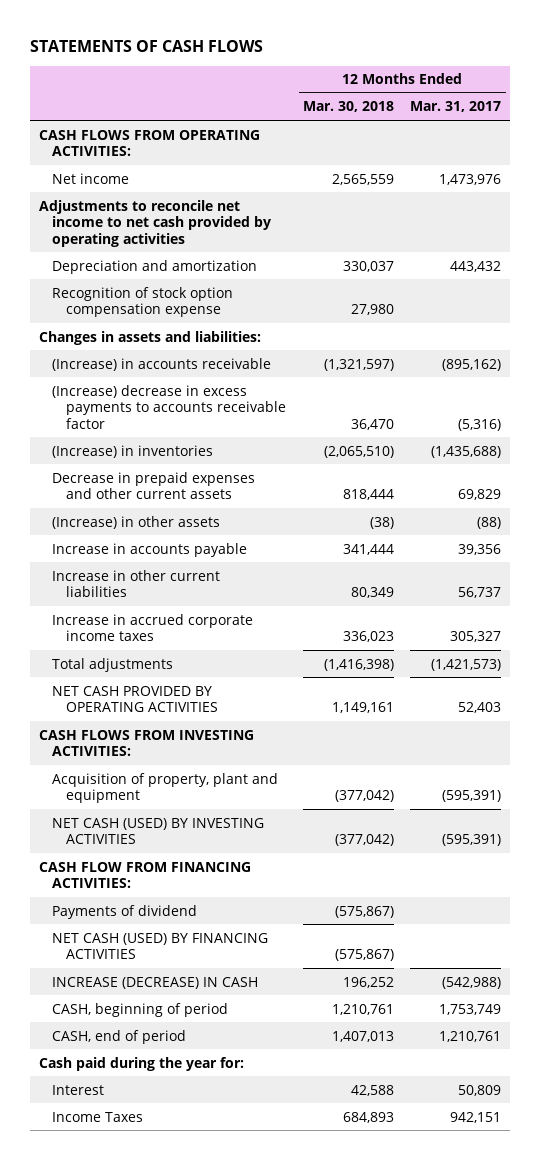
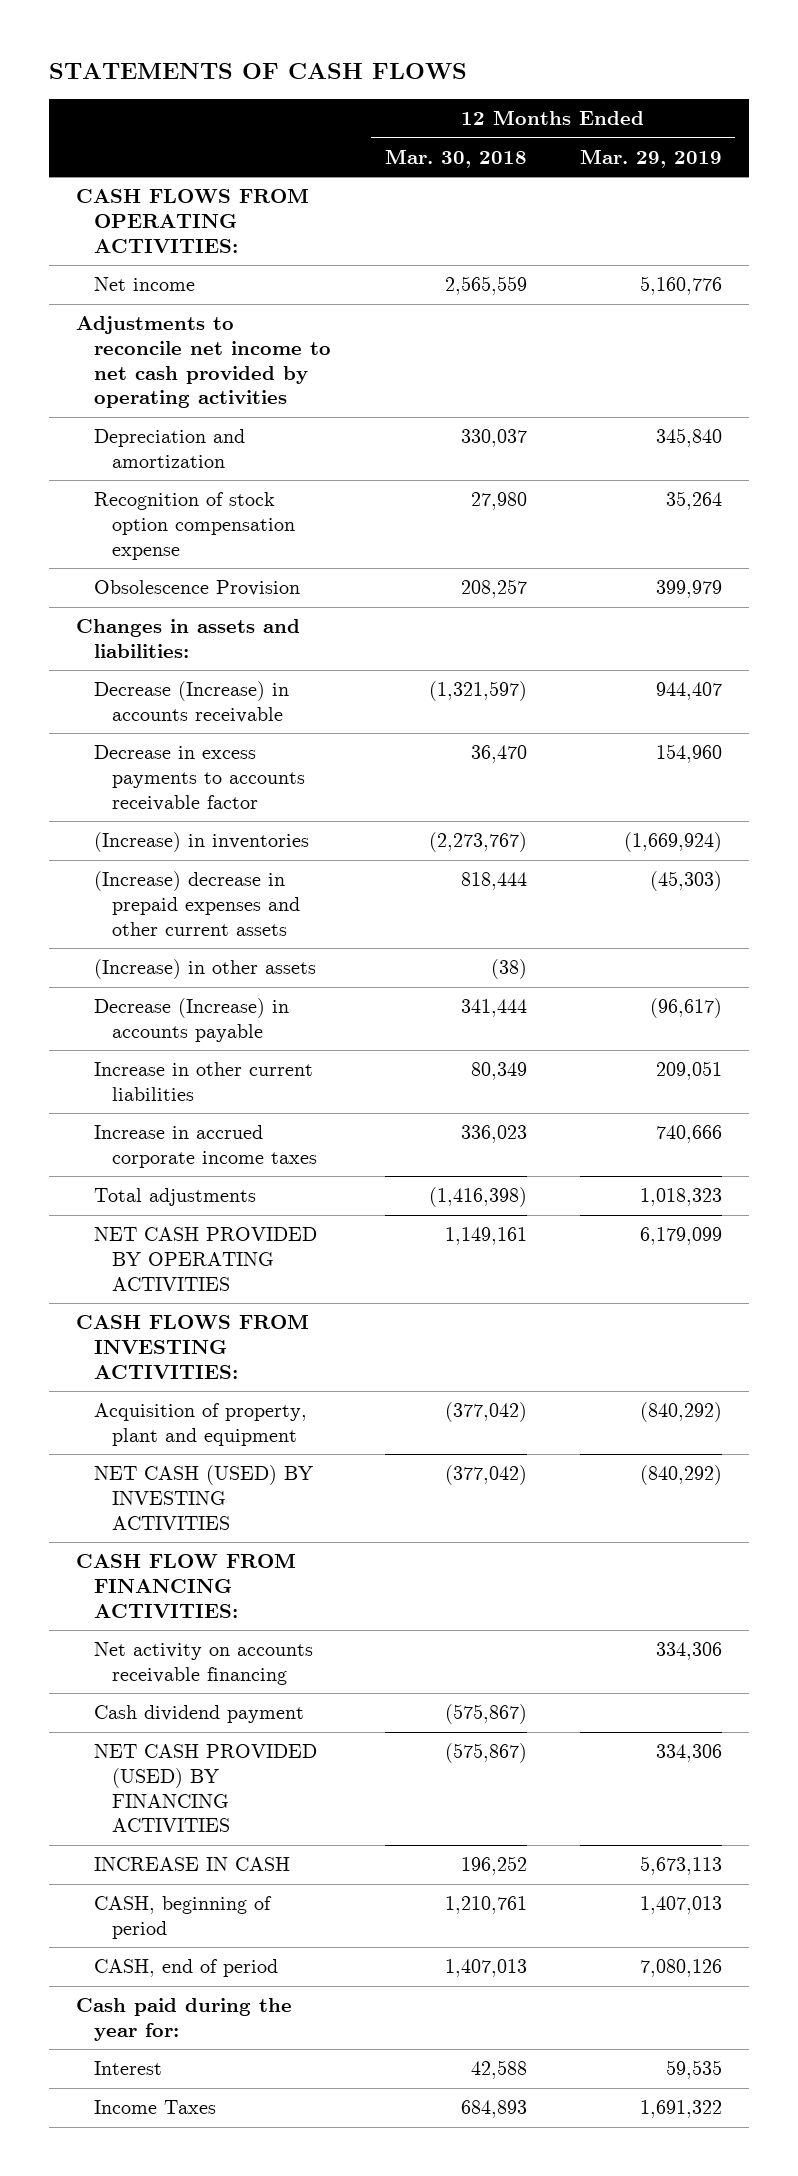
[410,101,502,113] Mar. 31, 2017 -> none
none -> [580,148,723,168] Mar. 29, 2019
none -> [93,580,300,597] Obsolescence Provision
[52,357,272,371] (Increase) in accounts receivable -> [93,681,289,723] Decrease (Increase) in accounts receivable
[52,384,287,429] (Increase) decrease in excess payments to accounts receivable factor -> [93,745,306,811] Decrease in excess payments to accounts receivable factor
[323,445,394,458] (2,065,510) -> [428,832,527,853] (2,273,767)
[52,471,256,500] Decrease in prepaid expenses and other current assets -> [93,871,301,936] (Increase) decrease in prepaid expenses and other current assets
[52,542,248,557] Increase in accounts payable -> [93,998,289,1042] Decrease (Increase) in accounts payable
none -> [93,1642,313,1685] Net activity on accounts receivable financing
[52,904,198,919] Payments of dividend -> [93,1705,304,1724] Cash dividend payment
[52,932,269,960] NET CASH (USED) BY FINANCING ACTIVITIES -> [93,1744,317,1833] NET CASH PROVIDED (USED) BY FINANCING ACTIVITIES
[52,976,259,989] INCREASE (DECREASE) IN CASH -> [93,1857,290,1872] INCREASE IN CASH

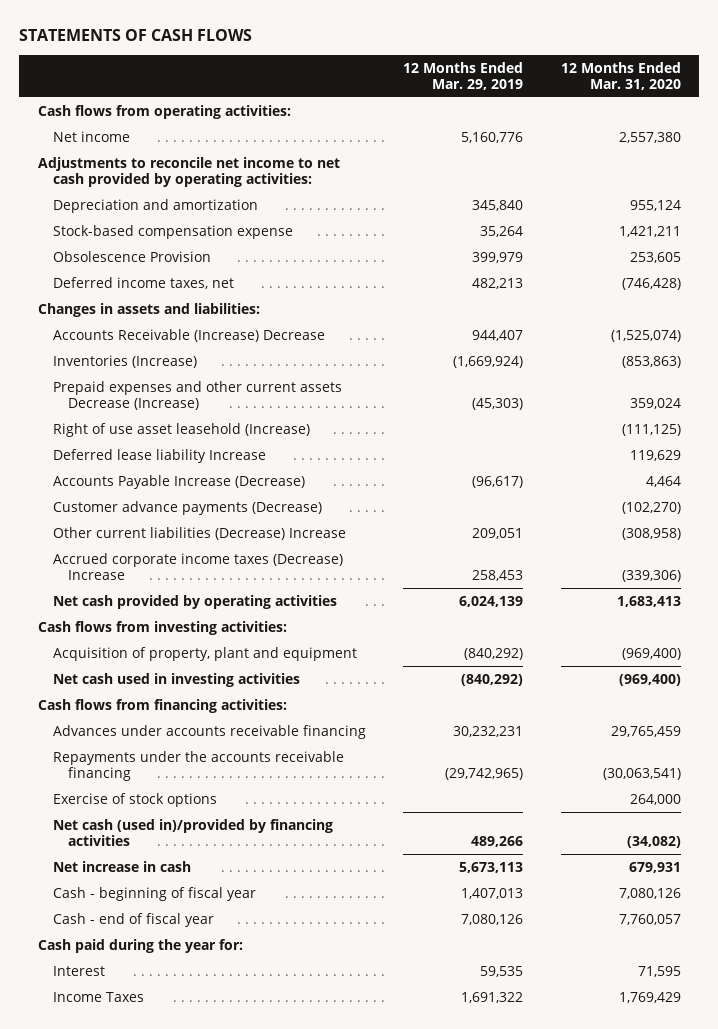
[384,148,527,168] Mar. 30, 2018 -> none
none -> [560,61,681,91] 12 Months Ended Mar. 31, 2020
[75,188,309,253] CASH FLOWS FROM OPERATING ACTIVITIES: -> [37,104,291,119] Cash flows from operating activities:
[75,316,331,409] Adjustments to reconcile net income to net cash provided by operating activities -> [37,156,340,188] Adjustments to reconcile net income to net cash provided by operating activities:
[93,492,296,560] Recognition of stock option compensation expense -> [53,224,294,239] Stock-based compensation expense
none -> [53,276,235,289] Deferred income taxes, net
[93,745,306,811] Decrease in excess payments to accounts receivable factor -> none
[93,959,316,980] (Increase) in other assets -> none
[93,1188,256,1207] Total adjustments -> none
[93,681,289,723] Decrease (Increase) in accounts receivable -> [53,328,326,342] Accounts Receivable (Increase) Decrease
[93,832,309,853] (Increase) in inventories -> [53,354,198,368] Inventories (Increase)
[93,871,301,936] (Increase) decrease in prepaid expenses and other current assets -> [53,380,343,411] Prepaid expenses and other current assets Decrease (Increase)
none -> [53,422,311,437] Right of use asset leasehold (Increase)
none -> [53,448,267,463] Deferred lease liability Increase
[93,998,289,1042] Decrease (Increase) in accounts payable -> [53,474,306,489] Accounts Payable Increase (Decrease)
none -> [53,500,323,515] Customer advance payments (Decrease)
[93,1062,313,1101] Increase in other current liabilities -> [53,526,347,540] Other current liabilities (Decrease) Increase
[93,1125,318,1168] Increase in accrued corporate income taxes -> [53,552,344,581] Accrued corporate income taxes (Decrease) Increase
[656,1125,723,1144] 740,666 -> [472,570,524,582] 258,453
[93,1227,317,1291] NET CASH PROVIDED BY OPERATING ACTIVITIES -> [53,594,338,609] Net cash provided by operating activities
[640,1227,723,1246] 6,179,099 -> [459,595,524,607] 6,024,139
[75,1314,309,1379] CASH FLOWS FROM INVESTING ACTIVITIES: -> [37,620,287,635] Cash flows from investing activities:
[93,1642,313,1685] Net activity on accounts receivable financing -> none
[93,1705,304,1724] Cash dividend payment -> none
[93,1465,313,1530] NET CASH (USED) BY INVESTING ACTIVITIES -> [53,672,301,687] Net cash used in investing activities
[75,1553,296,1618] CASH FLOW FROM FINANCING ACTIVITIES: -> [37,698,287,713] Cash flows from financing activities:
none -> [53,724,367,739] Advances under accounts receivable financing
none -> [53,750,345,782] Repayments under the accounts receivable financing
none -> [53,792,218,807] Exercise of stock options
[93,1744,317,1833] NET CASH PROVIDED (USED) BY FINANCING ACTIVITIES -> [53,818,334,847] Net cash (used in)/provided by financing activities
[656,1744,723,1763] 334,306 -> [471,836,524,848] 489,266
[93,1857,290,1872] INCREASE IN CASH -> [53,860,192,872] Net increase in cash
[93,1896,272,1939] CASH, beginning of period -> [53,886,257,901] Cash - beginning of fiscal year
[93,1959,278,1978] CASH, end of period -> [53,912,215,927] Cash - end of fiscal year

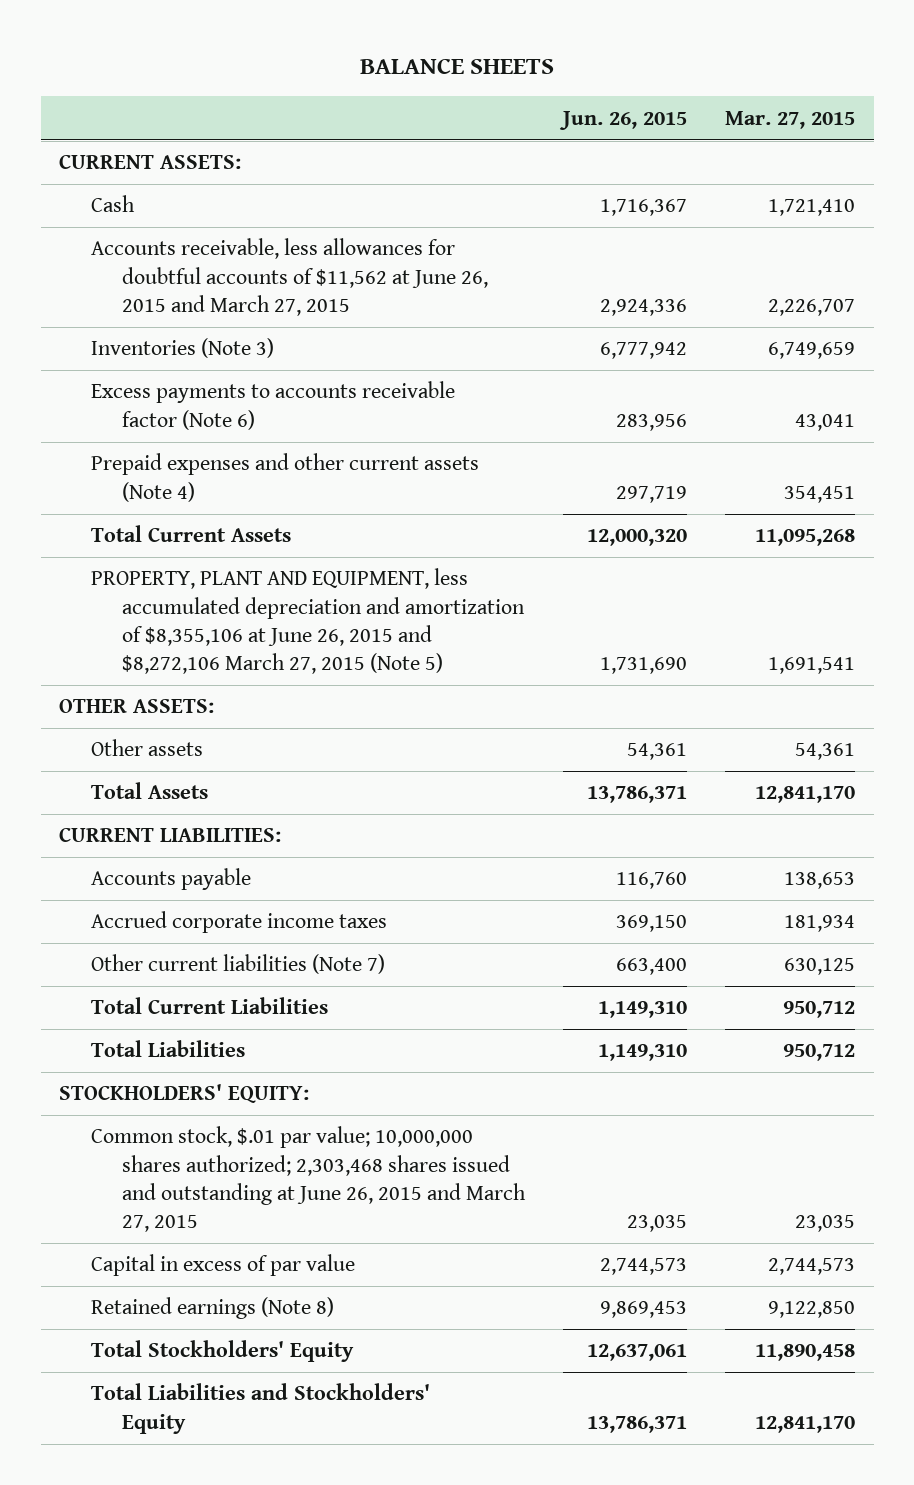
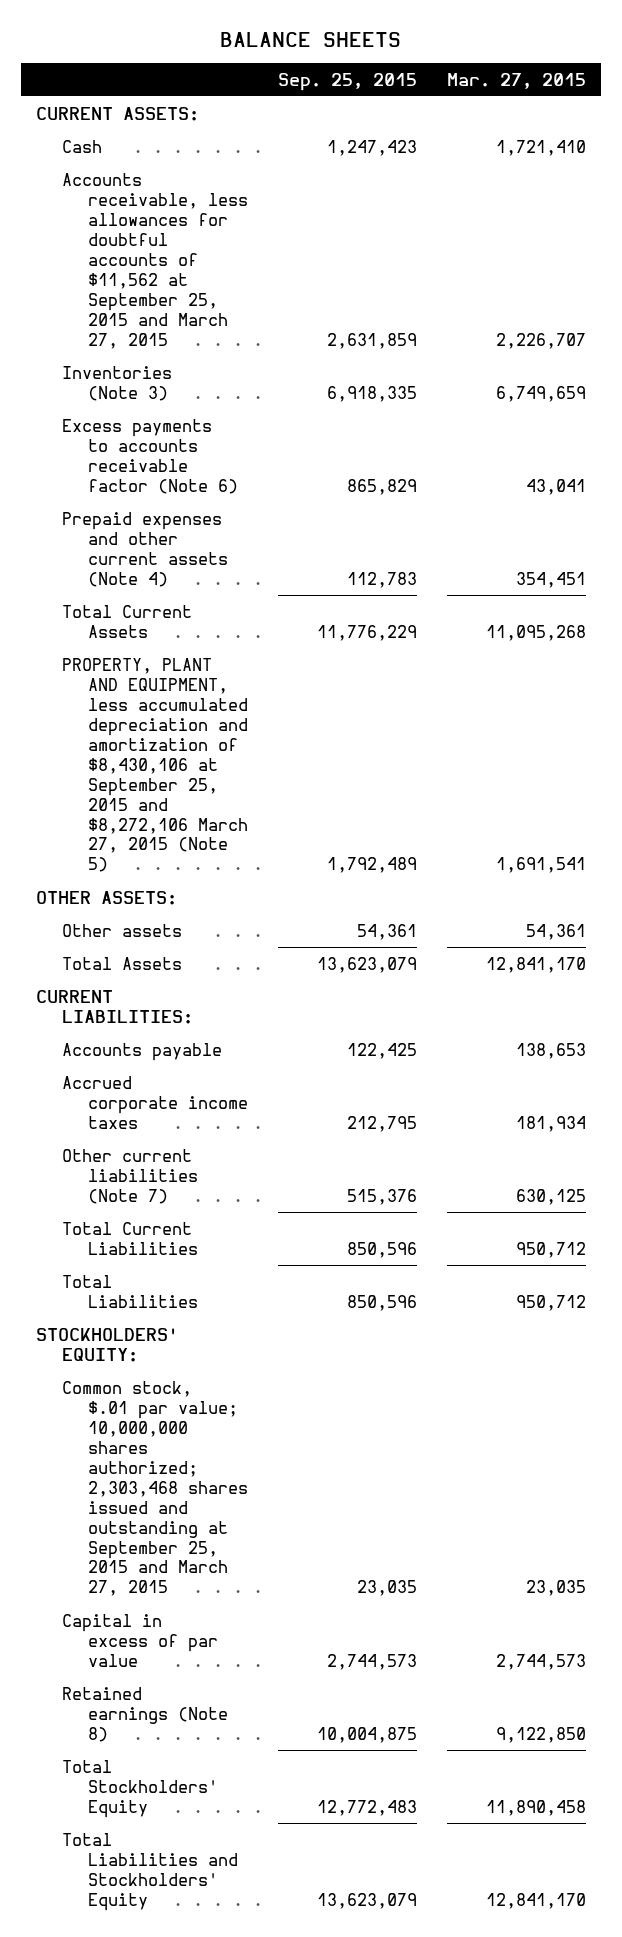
[559,110,688,130] Jun. 26, 2015 -> none
none -> [278,72,418,91] Sep. 25, 2015
[90,238,489,316] Accounts receivable, less allowances for doubtful accounts of $11,562 at June 26, 2015 and March 27, 2015 -> [62,172,249,349] Accounts receivable, less allowances for doubtful accounts of $11,562 at September 25, 2015 and March 27, 2015
[90,568,526,674] PROPERTY, PLANT AND EQUIPMENT, less accumulated depreciation and amortization of $8,355,106 at June 26, 2015 and $8,272,106 March 27, 2015 (Note 5) -> [62,657,249,873] PROPERTY, PLANT AND EQUIPMENT, less accumulated depreciation and amortization of $8,430,106 at September 25, 2015 and $8,272,106 March 27, 2015 (Note 5)
[90,1126,527,1232] Common stock, $.01 par value; 10,000,000 shares authorized; 2,303,468 shares issued and outstanding at June 26, 2015 and March 27, 2015 -> [62,1380,249,1597] Common stock, $.01 par value; 10,000,000 shares authorized; 2,303,468 shares issued and outstanding at September 25, 2015 and March 27, 2015

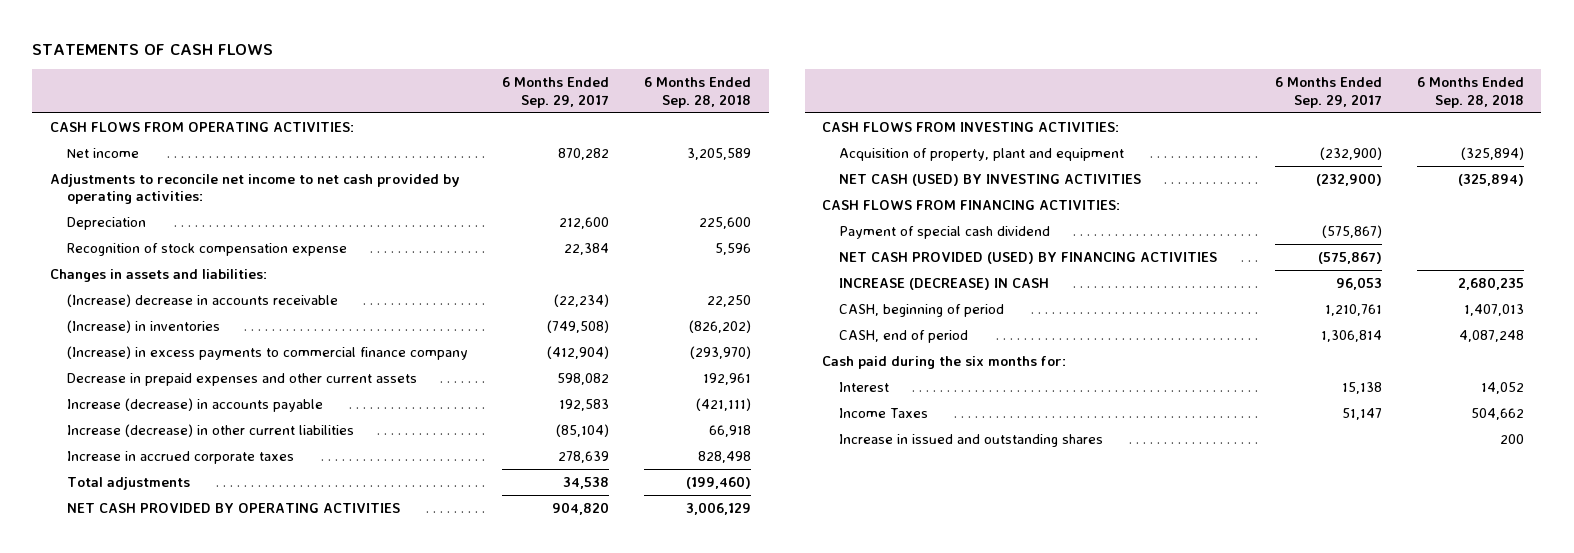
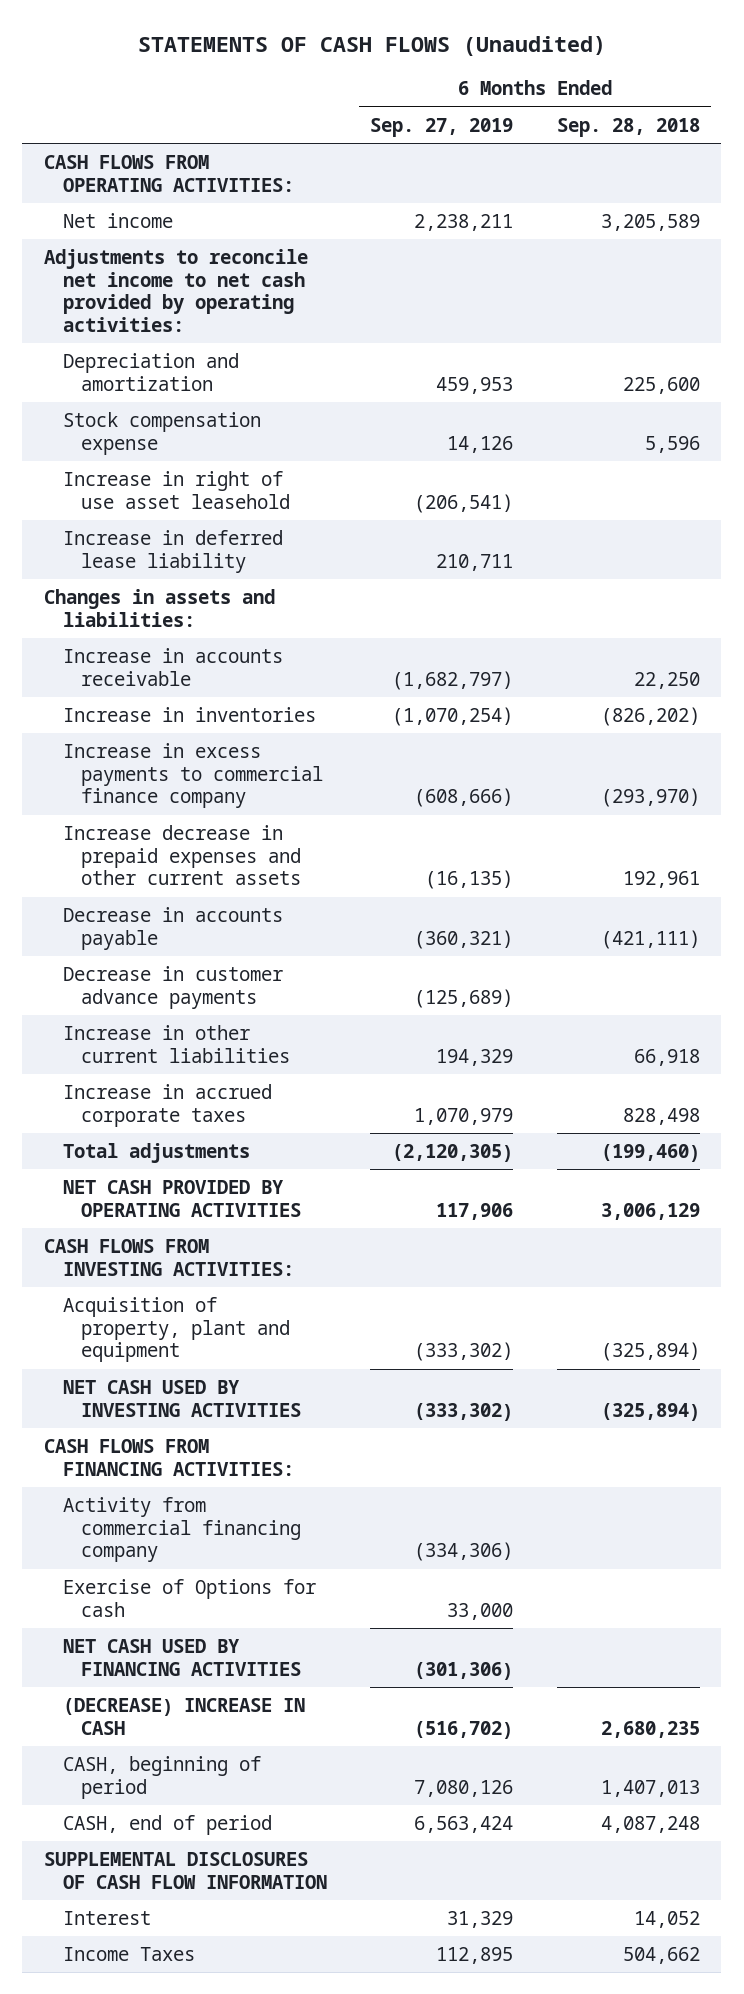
[32,43,274,55] STATEMENTS OF CASH FLOWS -> [137,35,606,56] STATEMENTS OF CASH FLOWS (Unaudited)
[502,77,610,108] 6 Months Ended Sep. 29, 2017 -> none
none -> [370,117,514,137] Sep. 27, 2019
[66,216,146,230] Depreciation -> [62,352,239,391] Depreciation and amortization
[66,242,347,256] Recognition of stock compensation expense -> [62,411,261,455] Stock compensation expense
none -> [62,470,290,509] Increase in right of use asset leasehold
none -> [62,529,283,573] Increase in deferred lease liability
[66,293,338,307] (Increase) decrease in accounts receivable -> [62,647,283,686] Increase in accounts receivable
[66,319,220,333] (Increase) in inventories -> [62,706,316,722] Increase in inventories
[66,345,468,360] (Increase) in excess payments to commercial finance company -> [62,742,323,809] Increase in excess payments to commercial finance company
[66,372,417,386] Decrease in prepaid expenses and other current assets -> [62,824,301,886] Increase decrease in prepaid expenses and other current assets
[66,397,323,412] Increase (decrease) in accounts payable -> [62,906,283,950] Decrease in accounts payable
none -> [62,965,283,1009] Decrease in customer advance payments
[66,423,354,437] Increase (decrease) in other current liabilities -> [62,1024,290,1063] Increase in other current liabilities
[839,173,1142,186] NET CASH (USED) BY INVESTING ACTIVITIES -> [62,1379,301,1417] NET CASH USED BY INVESTING ACTIVITIES
[839,225,1051,239] Payment of special cash dividend -> none
none -> [62,1496,301,1563] Activity from commercial financing company
none -> [62,1578,316,1617] Exercise of Options for cash
[839,251,1218,264] NET CASH PROVIDED (USED) BY FINANCING ACTIVITIES -> [62,1638,301,1676] NET CASH USED BY FINANCING ACTIVITIES
[839,277,1050,290] INCREASE (DECREASE) IN CASH -> [62,1697,305,1735] (DECREASE) INCREASE IN CASH
[822,355,1067,369] Cash paid during the six months for: -> none
none -> [44,1851,327,1889] SUPPLEMENTAL DISCLOSURES OF CASH FLOW INFORMATION
[839,433,1104,447] Increase in issued and outstanding shares -> none

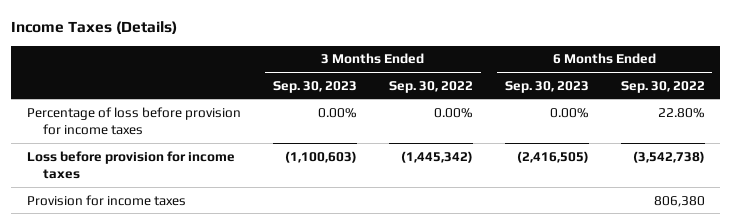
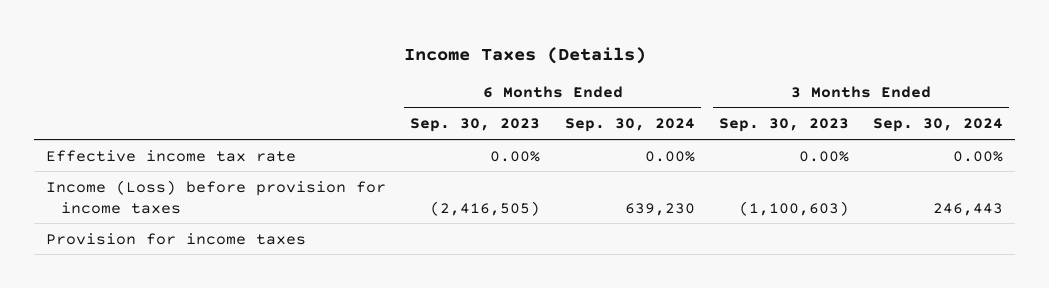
[388,80,473,93] Sep. 30, 2022 -> none
[620,80,705,93] Sep. 30, 2022 -> none
none -> [564,118,695,133] Sep. 30, 2024
none -> [872,118,1003,133] Sep. 30, 2024
[27,106,242,135] Percentage of loss before provision for income taxes -> none
none -> [46,149,297,162] Effective income tax rate
[27,150,236,179] Loss before provision for income taxes -> [46,179,387,214] Income (Loss) before provision for income taxes

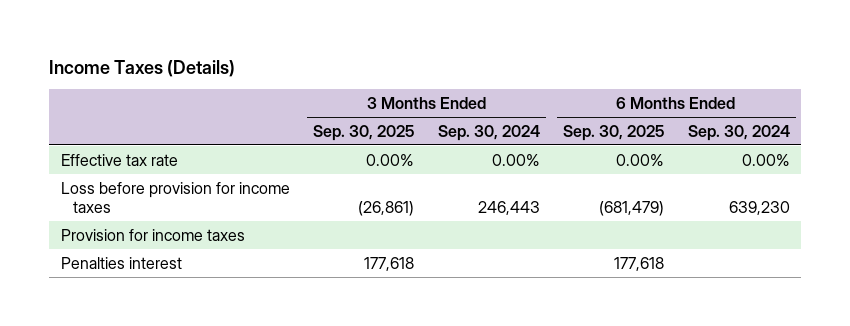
[410,118,541,133] Sep. 30, 2023 -> none
[718,118,849,133] Sep. 30, 2023 -> none
none -> [313,124,415,141] Sep. 30, 2025
none -> [563,124,665,141] Sep. 30, 2025
[46,149,297,162] Effective income tax rate -> [60,153,178,166] Effective tax rate
[46,179,387,214] Income (Loss) before provision for income taxes -> [60,181,290,213] Loss before provision for income taxes
none -> [60,256,182,269] Penalties interest

